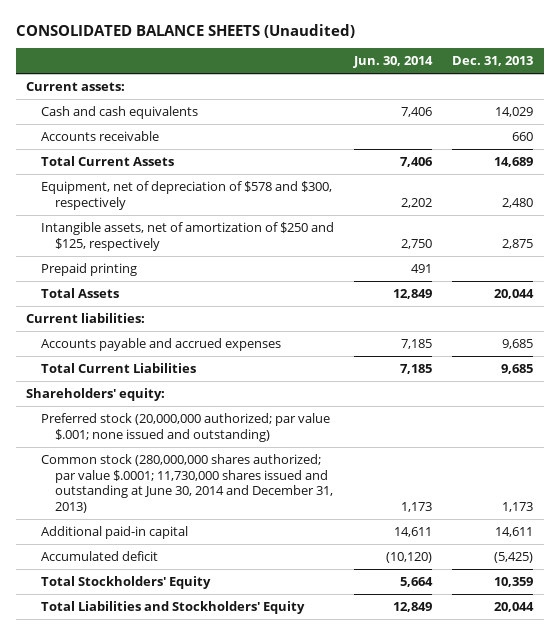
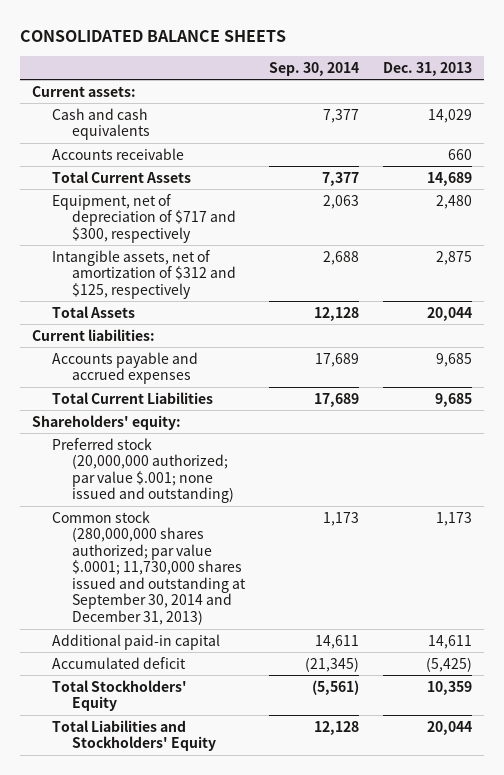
[16,23,356,38] CONSOLIDATED BALANCE SHEETS (Unaudited) -> [20,30,287,43] CONSOLIDATED BALANCE SHEETS
[353,56,434,69] Jun. 30, 2014 -> none
none -> [269,61,360,76] Sep. 30, 2014
[40,262,137,276] Prepaid printing -> none
[40,180,332,210] Equipment, net of depreciation of $578 and $300, respectively -> [52,193,237,243] Equipment, net of depreciation of $717 and $300, respectively
[40,221,334,251] Intangible assets, net of amortization of $250 and $125, respectively -> [52,249,237,299] Intangible assets, net of amortization of $312 and $125, respectively
[40,453,333,514] Common stock (280,000,000 shares authorized; par value $.0001; 11,730,000 shares issued and outstanding at June 30, 2014 and December 31, 2013) -> [52,510,247,626] Common stock (280,000,000 shares authorized; par value $.0001; 11,730,000 shares issued and outstanding at September 30, 2014 and December 31, 2013)

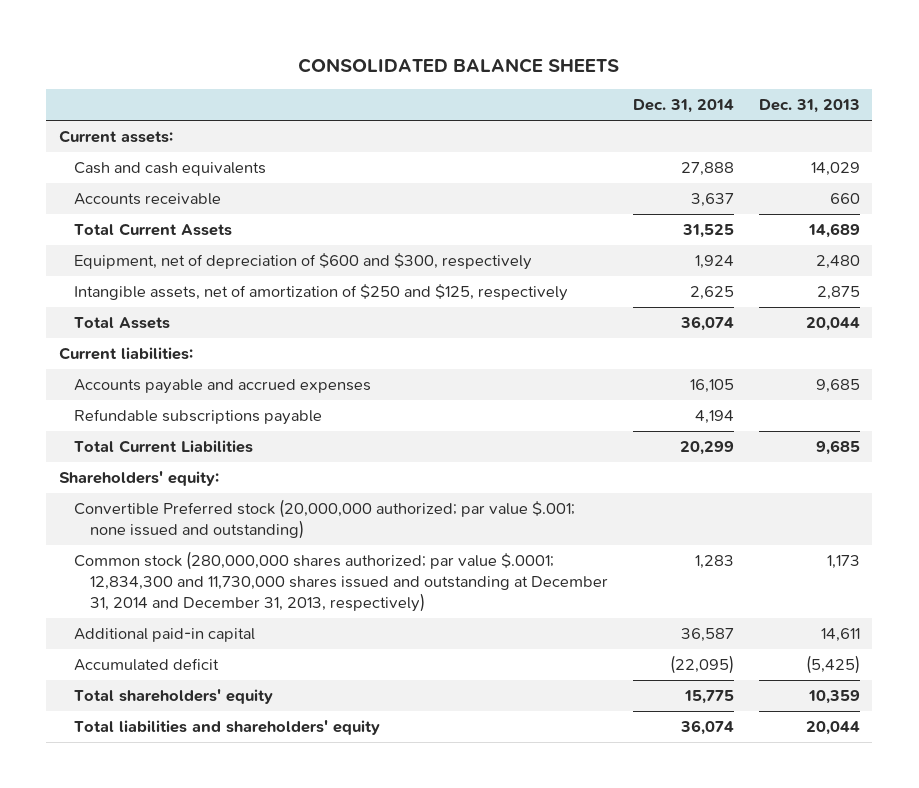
[269,61,360,76] Sep. 30, 2014 -> none
none -> [632,99,734,114] Dec. 31, 2014
[52,193,237,243] Equipment, net of depreciation of $717 and $300, respectively -> [74,253,533,271] Equipment, net of depreciation of $600 and $300, respectively
[52,249,237,299] Intangible assets, net of amortization of $312 and $125, respectively -> [74,284,569,302] Intangible assets, net of amortization of $250 and $125, respectively
none -> [74,409,323,426] Refundable subscriptions payable
[52,437,235,504] Preferred stock (20,000,000 authorized; par value $.001; none issued and outstanding) -> [74,499,576,540] Convertible Preferred stock (20,000,000 authorized; par value $.001; none issued and outstanding)
[52,510,247,626] Common stock (280,000,000 shares authorized; par value $.0001; 11,730,000 shares issued and outstanding at September 30, 2014 and December 31, 2013) -> [74,551,608,612] Common stock (280,000,000 shares authorized; par value $.0001; 12,834,300 and 11,730,000 shares issued and outstanding at December 31, 2014 and December 31, 2013, respectively)
[52,679,188,712] Total Stockholders' Equity -> [74,689,274,705] Total shareholders' equity
[52,719,217,752] Total Liabilities and Stockholders' Equity -> [74,720,381,736] Total liabilities and shareholders' equity

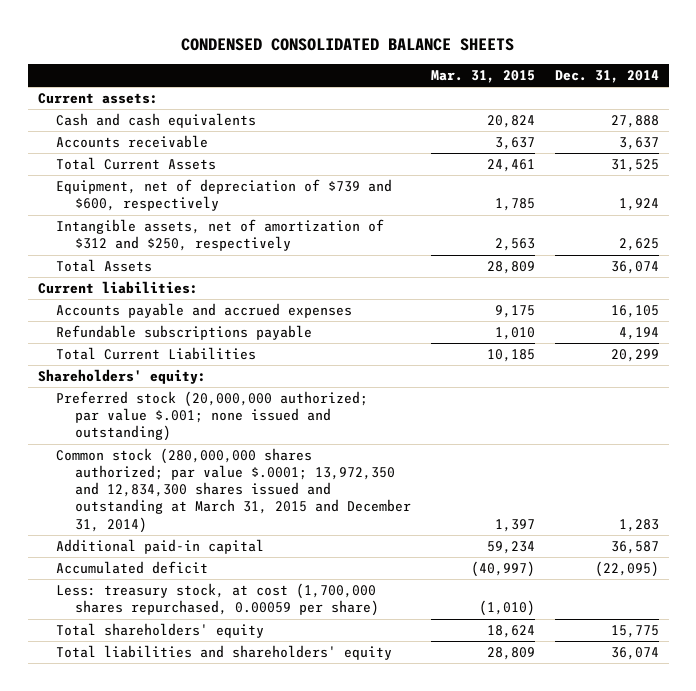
[298,58,620,74] CONSOLIDATED BALANCE SHEETS -> [181,37,515,51] CONDENSED CONSOLIDATED BALANCE SHEETS
[758,99,860,114] Dec. 31, 2013 -> none
none -> [431,70,536,84] Mar. 31, 2015
[74,253,533,271] Equipment, net of depreciation of $600 and $300, respectively -> [56,179,393,212] Equipment, net of depreciation of $739 and $600, respectively
[74,284,569,302] Intangible assets, net of amortization of $250 and $125, respectively -> [56,219,385,252] Intangible assets, net of amortization of $312 and $250, respectively
[74,499,576,540] Convertible Preferred stock (20,000,000 authorized; par value $.001; none issued and outstanding) -> [56,391,369,442] Preferred stock (20,000,000 authorized; par value $.001; none issued and outstanding)
[74,551,608,612] Common stock (280,000,000 shares authorized; par value $.0001; 12,834,300 and 11,730,000 shares issued and outstanding at December 31, 2014 and December 31, 2013, respectively) -> [56,448,412,533] Common stock (280,000,000 shares authorized; par value $.0001; 13,972,350 and 12,834,300 shares issued and outstanding at March 31, 2015 and December 31, 2014)
none -> [56,583,380,617] Less: treasury stock, at cost (1,700,000 shares repurchased, 0.00059 per share)

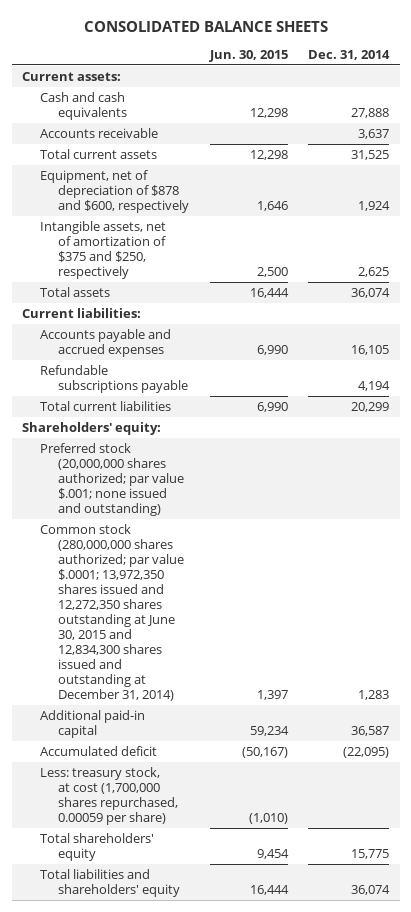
[181,37,515,51] CONDENSED CONSOLIDATED BALANCE SHEETS -> [83,20,328,32] CONSOLIDATED BALANCE SHEETS
[431,70,536,84] Mar. 31, 2015 -> none
none -> [208,49,288,62] Jun. 30, 2015
[56,157,217,171] Total Current Assets -> [40,148,158,159] Total current assets
[56,179,393,212] Equipment, net of depreciation of $739 and $600, respectively -> [40,169,190,213] Equipment, net of depreciation of $878 and $600, respectively
[56,219,385,252] Intangible assets, net of amortization of $312 and $250, respectively -> [40,220,167,279] Intangible assets, net of amortization of $375 and $250, respectively
[56,259,153,273] Total Assets -> [40,286,111,297] Total assets
[56,347,257,361] Total Current Liabilities -> [40,400,172,411] Total current liabilities
[56,391,369,442] Preferred stock (20,000,000 authorized; par value $.001; none issued and outstanding) -> [40,442,185,516] Preferred stock (20,000,000 shares authorized; par value $.001; none issued and outstanding)
[56,448,412,533] Common stock (280,000,000 shares authorized; par value $.0001; 13,972,350 and 12,834,300 shares issued and outstanding at March 31, 2015 and December 31, 2014) -> [40,523,185,701] Common stock (280,000,000 shares authorized; par value $.0001; 13,972,350 shares issued and 12,272,350 shares outstanding at June 30, 2015 and 12,834,300 shares issued and outstanding at December 31, 2014)

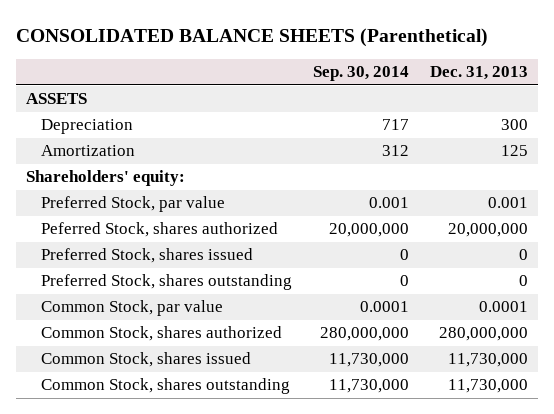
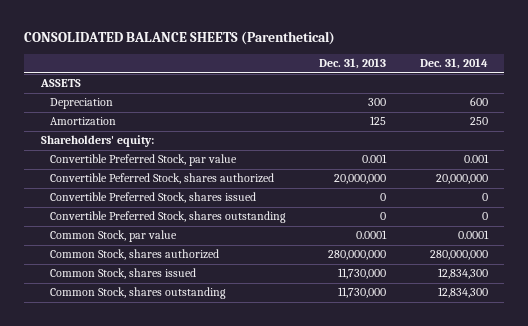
[312,66,409,82] Sep. 30, 2014 -> none
none -> [419,58,488,70] Dec. 31, 2014
[40,196,225,213] Preferred Stock, par value -> [50,154,238,167] Convertible Preferred Stock, par value
[40,222,278,238] Peferred Stock, shares authorized -> [50,173,275,185] Convertible Peferred Stock, shares authorized
[40,248,253,264] Preferred Stock, shares issued -> [50,192,257,204] Convertible Preferred Stock, shares issued
[40,274,292,291] Preferred Stock, shares outstanding -> [50,211,287,224] Convertible Preferred Stock, shares outstanding

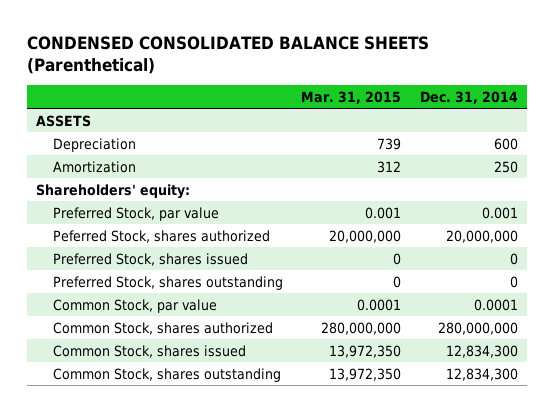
[23,31,335,46] CONSOLIDATED BALANCE SHEETS (Parenthetical) -> [26,35,429,74] CONDENSED CONSOLIDATED BALANCE SHEETS (Parenthetical)
[319,58,387,70] Dec. 31, 2013 -> none
none -> [301,90,402,104] Mar. 31, 2015
[50,154,238,167] Convertible Preferred Stock, par value -> [53,206,220,221] Preferred Stock, par value
[50,173,275,185] Convertible Peferred Stock, shares authorized -> [53,229,271,243] Peferred Stock, shares authorized
[50,192,257,204] Convertible Preferred Stock, shares issued -> [53,252,249,266] Preferred Stock, shares issued
[50,211,287,224] Convertible Preferred Stock, shares outstanding -> [53,275,284,290] Preferred Stock, shares outstanding

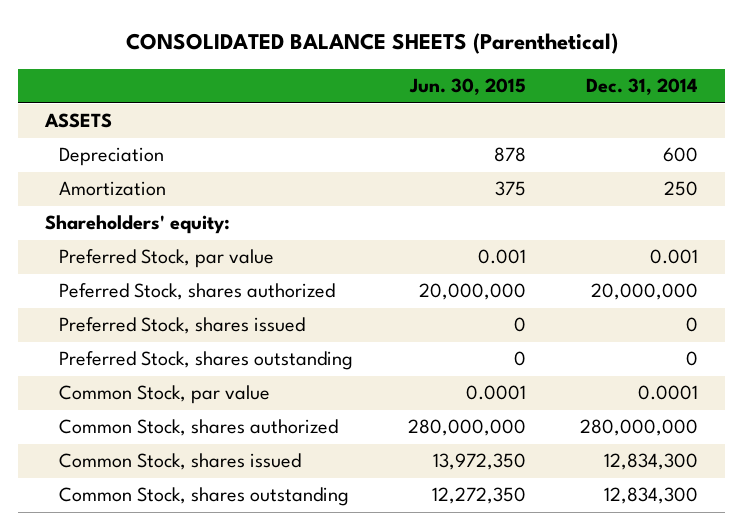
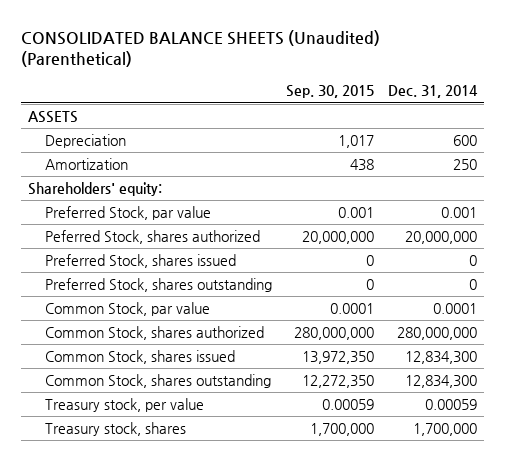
[125,32,618,54] CONSOLIDATED BALANCE SHEETS (Parenthetical) -> [21,29,381,68] CONSOLIDATED BALANCE SHEETS (Unaudited) (Parenthetical)
[408,78,526,96] Jun. 30, 2015 -> none
none -> [285,85,374,99] Sep. 30, 2015
none -> [44,398,204,413] Treasury stock, per value
none -> [44,422,186,437] Treasury stock, shares

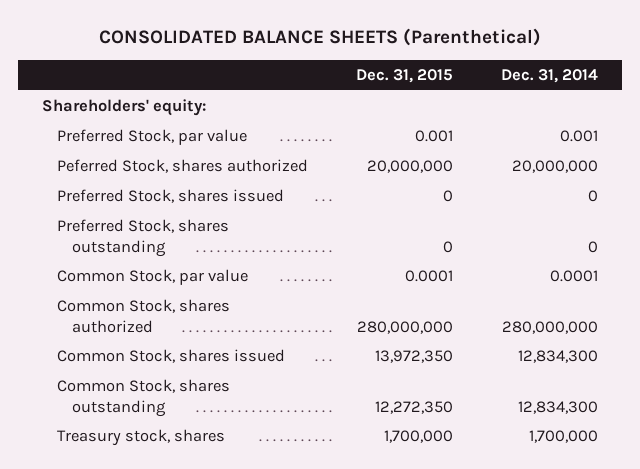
[21,29,381,68] CONSOLIDATED BALANCE SHEETS (Unaudited) (Parenthetical) -> [98,28,541,47] CONSOLIDATED BALANCE SHEETS (Parenthetical)
[285,85,374,99] Sep. 30, 2015 -> none
none -> [355,68,453,83] Dec. 31, 2015
[28,111,79,124] ASSETS -> none
[44,134,126,149] Depreciation -> none
[44,158,128,171] Amortization -> none
[44,398,204,413] Treasury stock, per value -> none

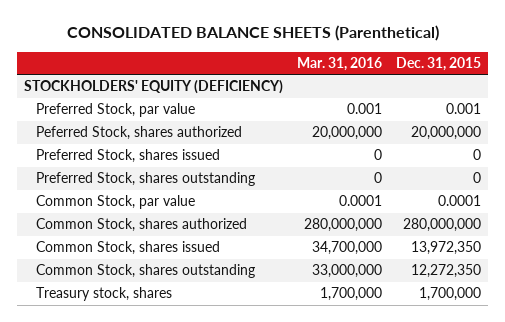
[501,68,599,83] Dec. 31, 2014 -> none
none -> [297,56,383,71] Mar. 31, 2016
[41,99,206,117] Shareholders' equity: -> [24,80,284,95] STOCKHOLDERS' EQUITY (DEFICIENCY)

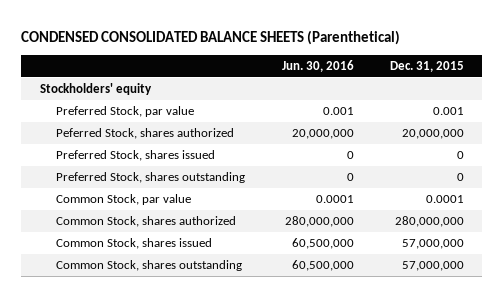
[66,25,439,42] CONSOLIDATED BALANCE SHEETS (Parenthetical) -> [21,29,401,45] CONDENSED CONSOLIDATED BALANCE SHEETS (Parenthetical)
[297,56,383,71] Mar. 31, 2016 -> none
none -> [281,60,354,73] Jun. 30, 2016
[24,80,284,95] STOCKHOLDERS' EQUITY (DEFICIENCY) -> [39,83,152,96] Stockholders' equity
[36,287,173,302] Treasury stock, shares -> none
[411,241,482,256] 13,972,350 -> [402,239,465,250] 57,000,000
[411,264,482,279] 12,272,350 -> [402,261,465,272] 57,000,000

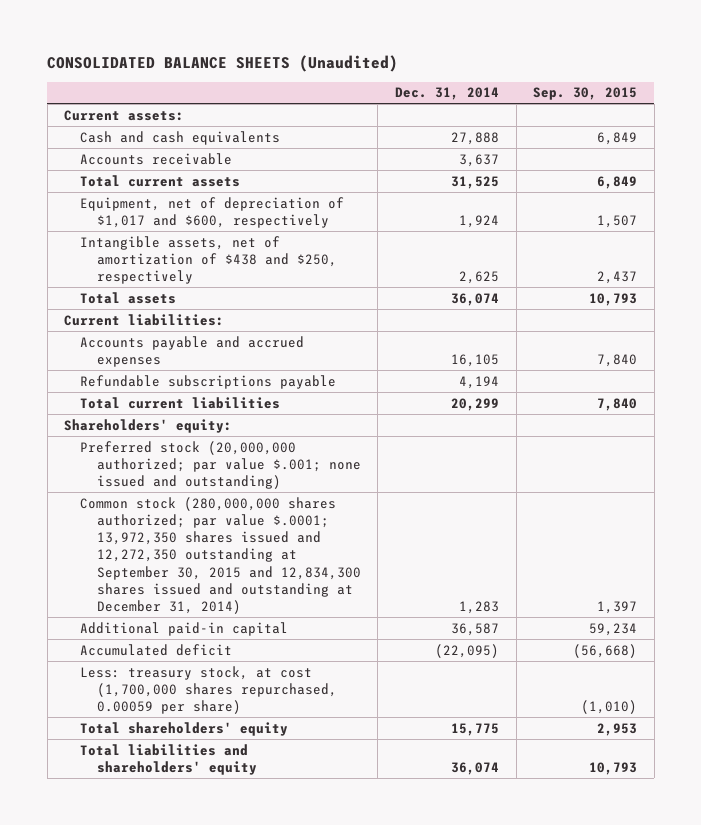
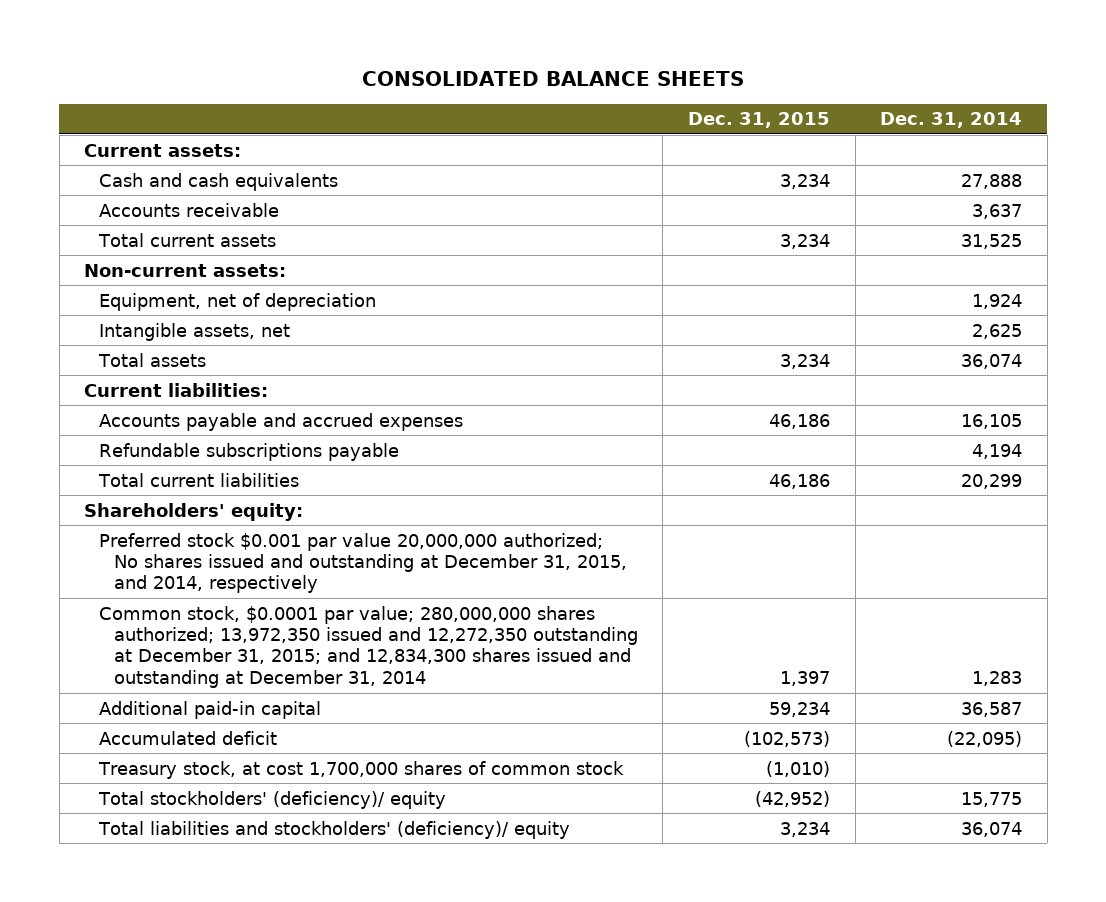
[47,55,399,73] CONSOLIDATED BALANCE SHEETS (Unaudited) -> [362,71,745,87] CONSOLIDATED BALANCE SHEETS
[533,87,638,101] Sep. 30, 2015 -> none
none -> [687,112,830,129] Dec. 31, 2015
none -> [84,263,287,277] Non-current assets:
[80,196,345,228] Equipment, net of depreciation of $1,017 and $600, respectively -> [98,292,376,311] Equipment, net of depreciation
[80,235,337,285] Intangible assets, net of amortization of $438 and $250, respectively -> [98,322,290,341] Intangible assets, net
[80,440,361,490] Preferred stock (20,000,000 authorized; par value $.001; none issued and outstanding) -> [98,532,627,594] Preferred stock $0.001 par value 20,000,000 authorized; No shares issued and outstanding at December 31, 2015, and 2014, respectively
[80,496,361,615] Common stock (280,000,000 shares authorized; par value $.0001; 13,972,350 shares issued and 12,272,350 outstanding at September 30, 2015 and 12,834,300 shares issued and outstanding at December 31, 2014) -> [98,605,638,688] Common stock, $0.0001 par value; 280,000,000 shares authorized; 13,972,350 issued and 12,272,350 outstanding at December 31, 2015; and 12,834,300 shares issued and outstanding at December 31, 2014
[80,665,337,715] Less: treasury stock, at cost (1,700,000 shares repurchased, 0.00059 per share) -> [97,760,624,779] Treasury stock, at cost 1,700,000 shares of common stock
[80,721,289,736] Total shareholders' equity -> [97,790,446,809] Total stockholders' (deficiency)/ equity
[80,743,257,775] Total liabilities and shareholders' equity -> [97,820,570,839] Total liabilities and stockholders' (deficiency)/ equity

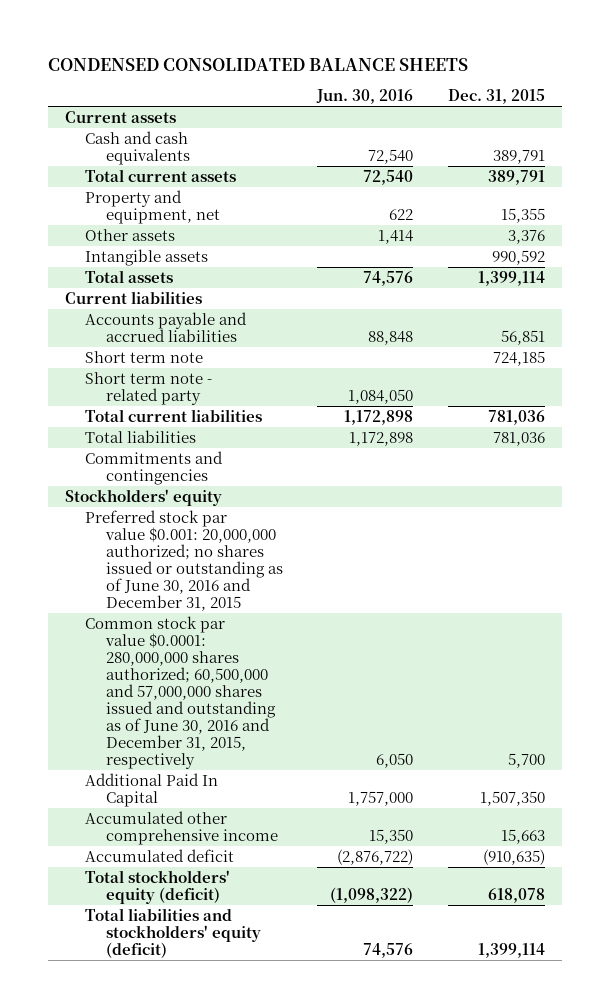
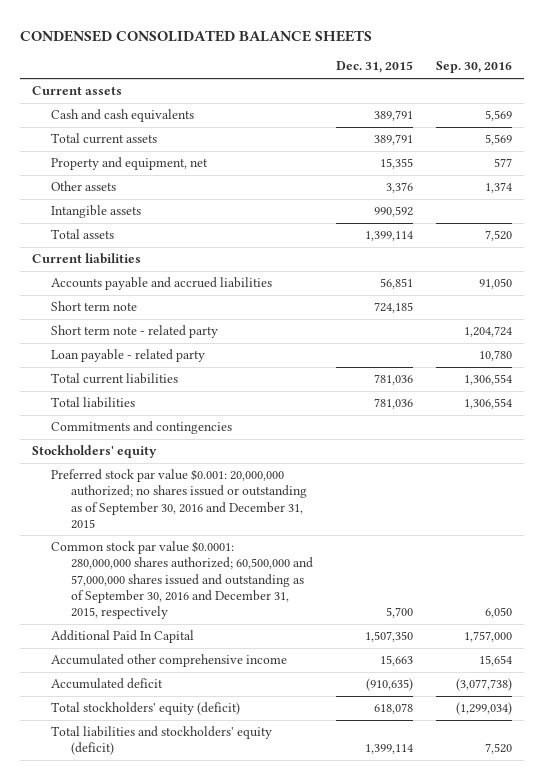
[316,89,414,105] Jun. 30, 2016 -> none
none -> [436,61,513,74] Sep. 30, 2016
none -> [51,349,206,363] Loan payable - related party
[85,509,283,612] Preferred stock par value $0.001: 20,000,000 authorized; no shares issued or outstanding as of June 30, 2016 and December 31, 2015 -> [51,469,308,529] Preferred stock par value $0.001: 20,000,000 authorized; no shares issued or outstanding as of September 30, 2016 and December 31, 2015
[85,615,276,770] Common stock par value $0.0001: 280,000,000 shares authorized; 60,500,000 and 57,000,000 shares issued and outstanding as of June 30, 2016 and December 31, 2015, respectively -> [51,541,314,619] Common stock par value $0.0001: 280,000,000 shares authorized; 60,500,000 and 57,000,000 shares issued and outstanding as of September 30, 2016 and December 31, 2015, respectively

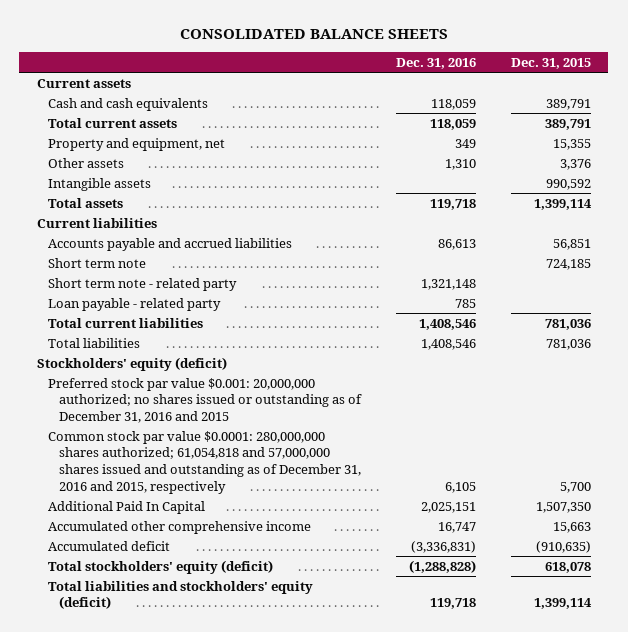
[20,29,373,42] CONDENSED CONSOLIDATED BALANCE SHEETS -> [179,29,448,40] CONSOLIDATED BALANCE SHEETS
[436,61,513,74] Sep. 30, 2016 -> none
none -> [396,57,477,69] Dec. 31, 2016
[51,421,233,435] Commitments and contingencies -> none
[31,445,157,459] Stockholders' equity -> [36,356,227,371] Stockholders' equity (deficit)
[51,469,308,529] Preferred stock par value $0.001: 20,000,000 authorized; no shares issued or outstanding as of September 30, 2016 and December 31, 2015 -> [48,377,363,423] Preferred stock par value $0.001: 20,000,000 authorized; no shares issued or outstanding as of December 31, 2016 and 2015
[51,541,314,619] Common stock par value $0.0001: 280,000,000 shares authorized; 60,500,000 and 57,000,000 shares issued and outstanding as of September 30, 2016 and December 31, 2015, respectively -> [48,430,362,494] Common stock par value $0.0001: 280,000,000 shares authorized; 61,054,818 and 57,000,000 shares issued and outstanding as of December 31, 2016 and 2015, respectively

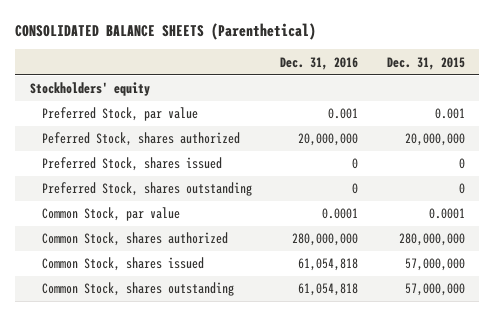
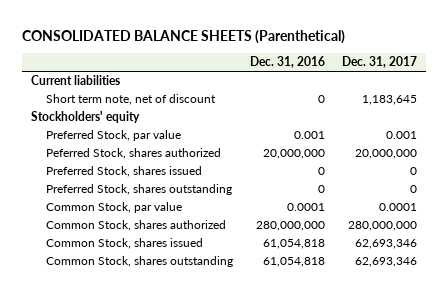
[386,56,465,70] Dec. 31, 2015 -> none
none -> [342,56,418,69] Dec. 31, 2017
none -> [30,75,120,86] Current liabilities
none -> [46,94,217,106] Short term note, net of discount

